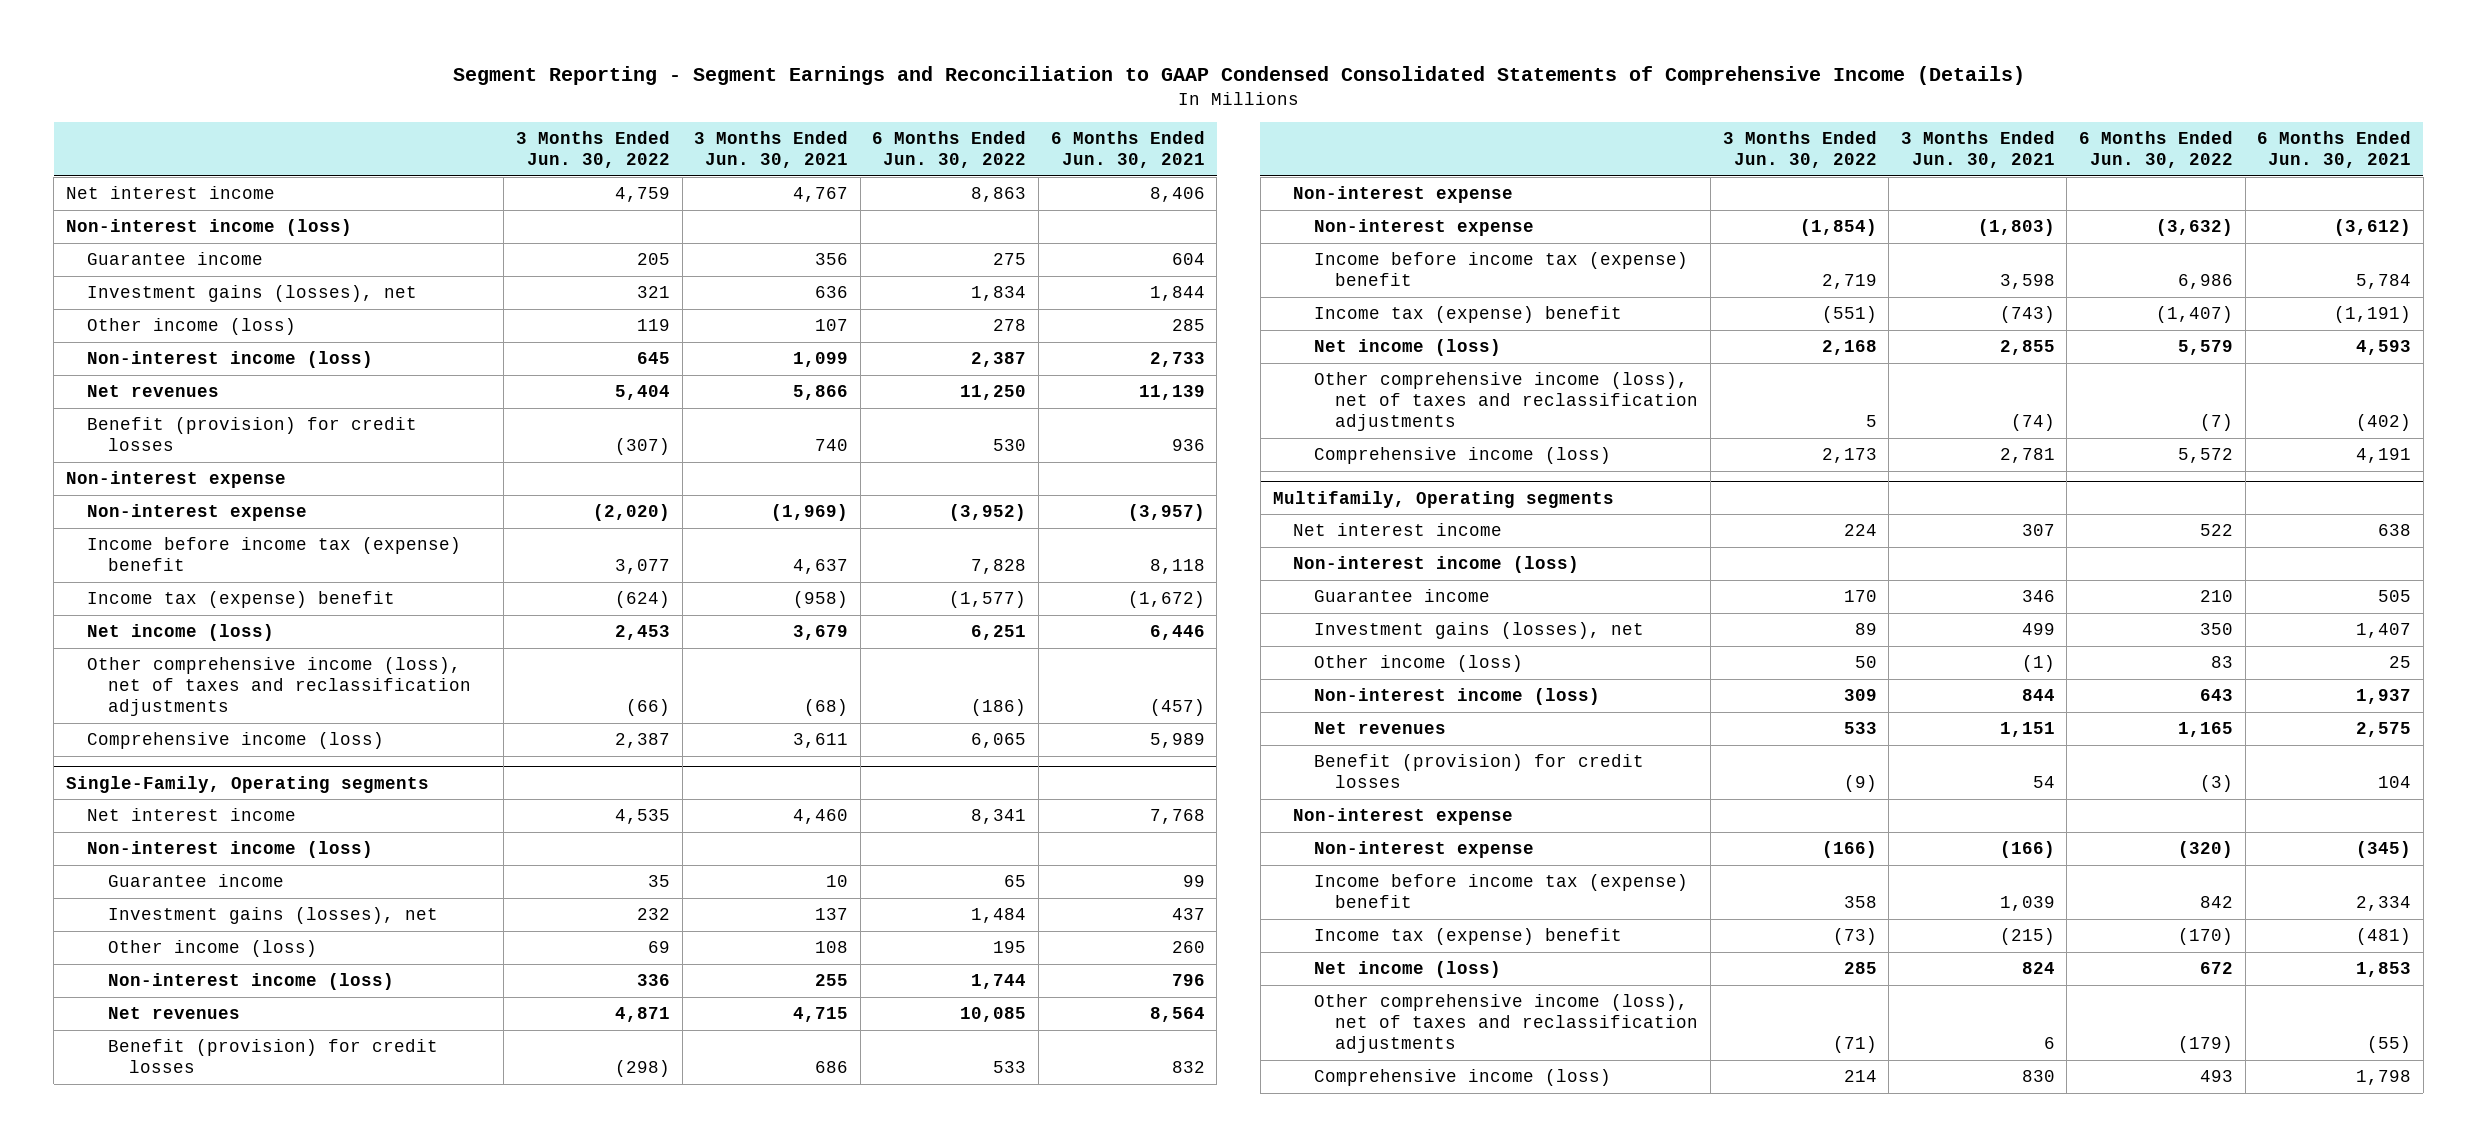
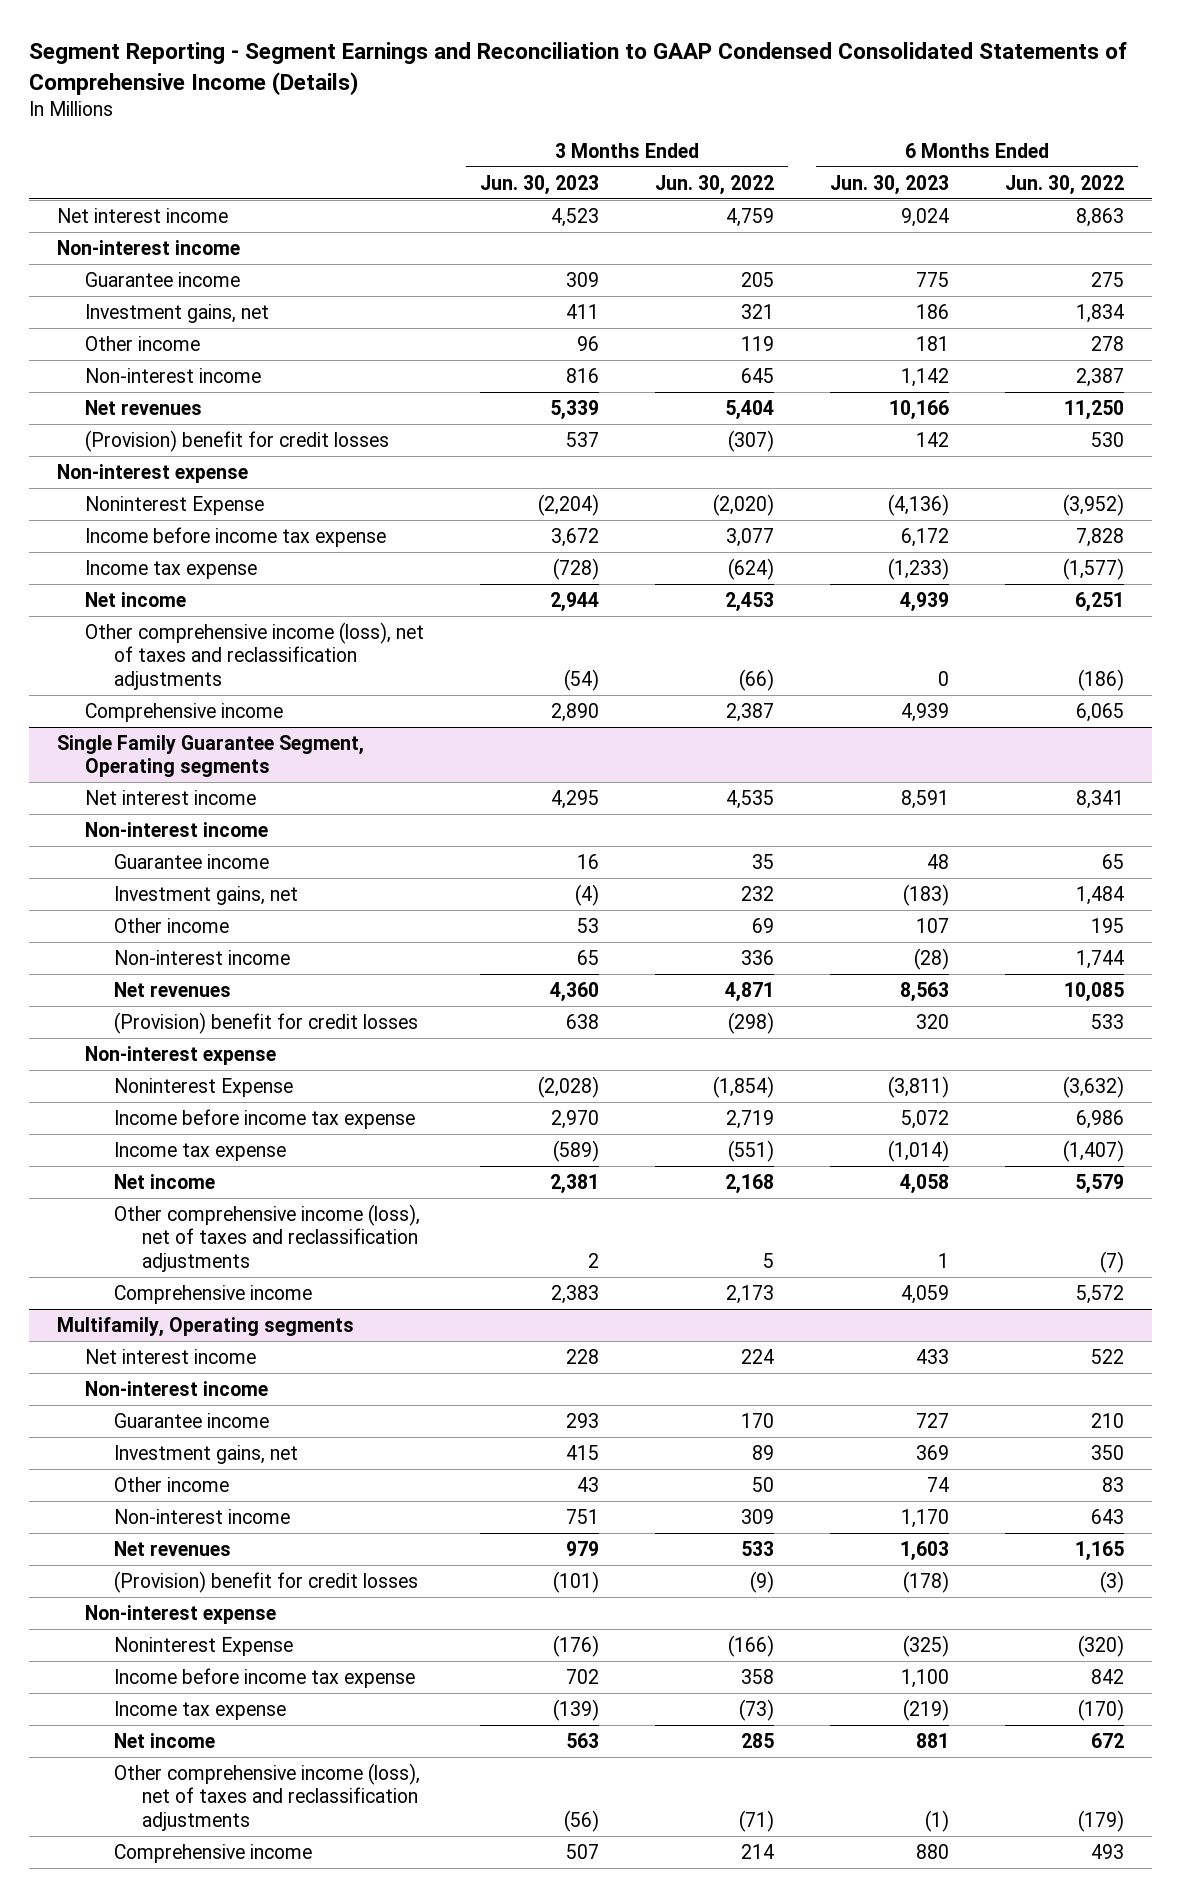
[694,131,849,169] 3 Months Ended Jun. 30, 2021 -> none
[1050,131,1205,169] 6 Months Ended Jun. 30, 2021 -> none
none -> [480,174,600,195] Jun. 30, 2023
none -> [829,174,949,195] Jun. 30, 2023
[65,219,352,237] Non-interest income (loss) -> [57,239,241,255] Non-interest income
[86,285,417,303] Investment gains (losses), net -> [85,303,270,323] Investment gains, net
[86,318,296,336] Other income (loss) -> [85,335,201,351] Other income
[86,351,373,369] Non-interest income (loss) -> [85,367,262,383] Non-interest income
[86,417,417,452] Benefit (provision) for credit losses -> [85,429,390,452] (Provision) benefit for credit losses
[86,504,307,522] Non-interest expense -> [85,495,265,515] Noninterest Expense
[86,537,461,572] Income before income tax (expense) benefit -> [85,526,387,547] Income before income tax expense
[86,591,395,609] Income tax (expense) benefit -> [85,559,258,579] Income tax expense
[86,624,274,642] Net income (loss) -> [85,591,187,607] Net income
[86,732,384,750] Comprehensive income (loss) -> [85,702,284,722] Comprehensive income
[65,775,429,793] Single-Family, Operating segments -> [57,734,365,778] Single Family Guarantee Segment, Operating segments
[86,841,373,859] Non-interest income (loss) -> [85,821,269,837] Non-interest income
[107,907,438,925] Investment gains (losses), net -> [113,885,298,905] Investment gains, net
[107,940,317,958] Other income (loss) -> [113,917,229,933] Other income
[107,973,394,991] Non-interest income (loss) -> [113,949,290,965] Non-interest income
[107,1039,438,1074] Benefit (provision) for credit losses -> [113,1011,418,1034] (Provision) benefit for credit losses
[1314,219,1535,237] Non-interest expense -> [113,1077,293,1097] Noninterest Expense
[1314,252,1689,287] Income before income tax (expense) benefit -> [113,1108,415,1129] Income before income tax expense
[1314,306,1623,324] Income tax (expense) benefit -> [113,1141,286,1161] Income tax expense
[1314,339,1502,357] Net income (loss) -> [113,1173,215,1189] Net income
[1314,447,1612,465] Comprehensive income (loss) -> [113,1284,312,1304] Comprehensive income
[1293,556,1580,574] Non-interest income (loss) -> [85,1380,269,1396] Non-interest income
[1314,622,1645,640] Investment gains (losses), net -> [113,1444,298,1464] Investment gains, net
[1314,655,1524,673] Other income (loss) -> [113,1476,229,1492] Other income
[1314,688,1601,706] Non-interest income (loss) -> [113,1508,290,1524] Non-interest income
[1314,754,1645,789] Benefit (provision) for credit losses -> [113,1570,418,1593] (Provision) benefit for credit losses
[1314,841,1535,859] Non-interest expense -> [113,1636,293,1656] Noninterest Expense
[1314,874,1689,909] Income before income tax (expense) benefit -> [113,1667,415,1688] Income before income tax expense
[1314,928,1623,946] Income tax (expense) benefit -> [113,1700,286,1720] Income tax expense
[1314,961,1502,979] Net income (loss) -> [113,1732,215,1748] Net income
[1314,1069,1612,1087] Comprehensive income (loss) -> [113,1843,312,1863] Comprehensive income

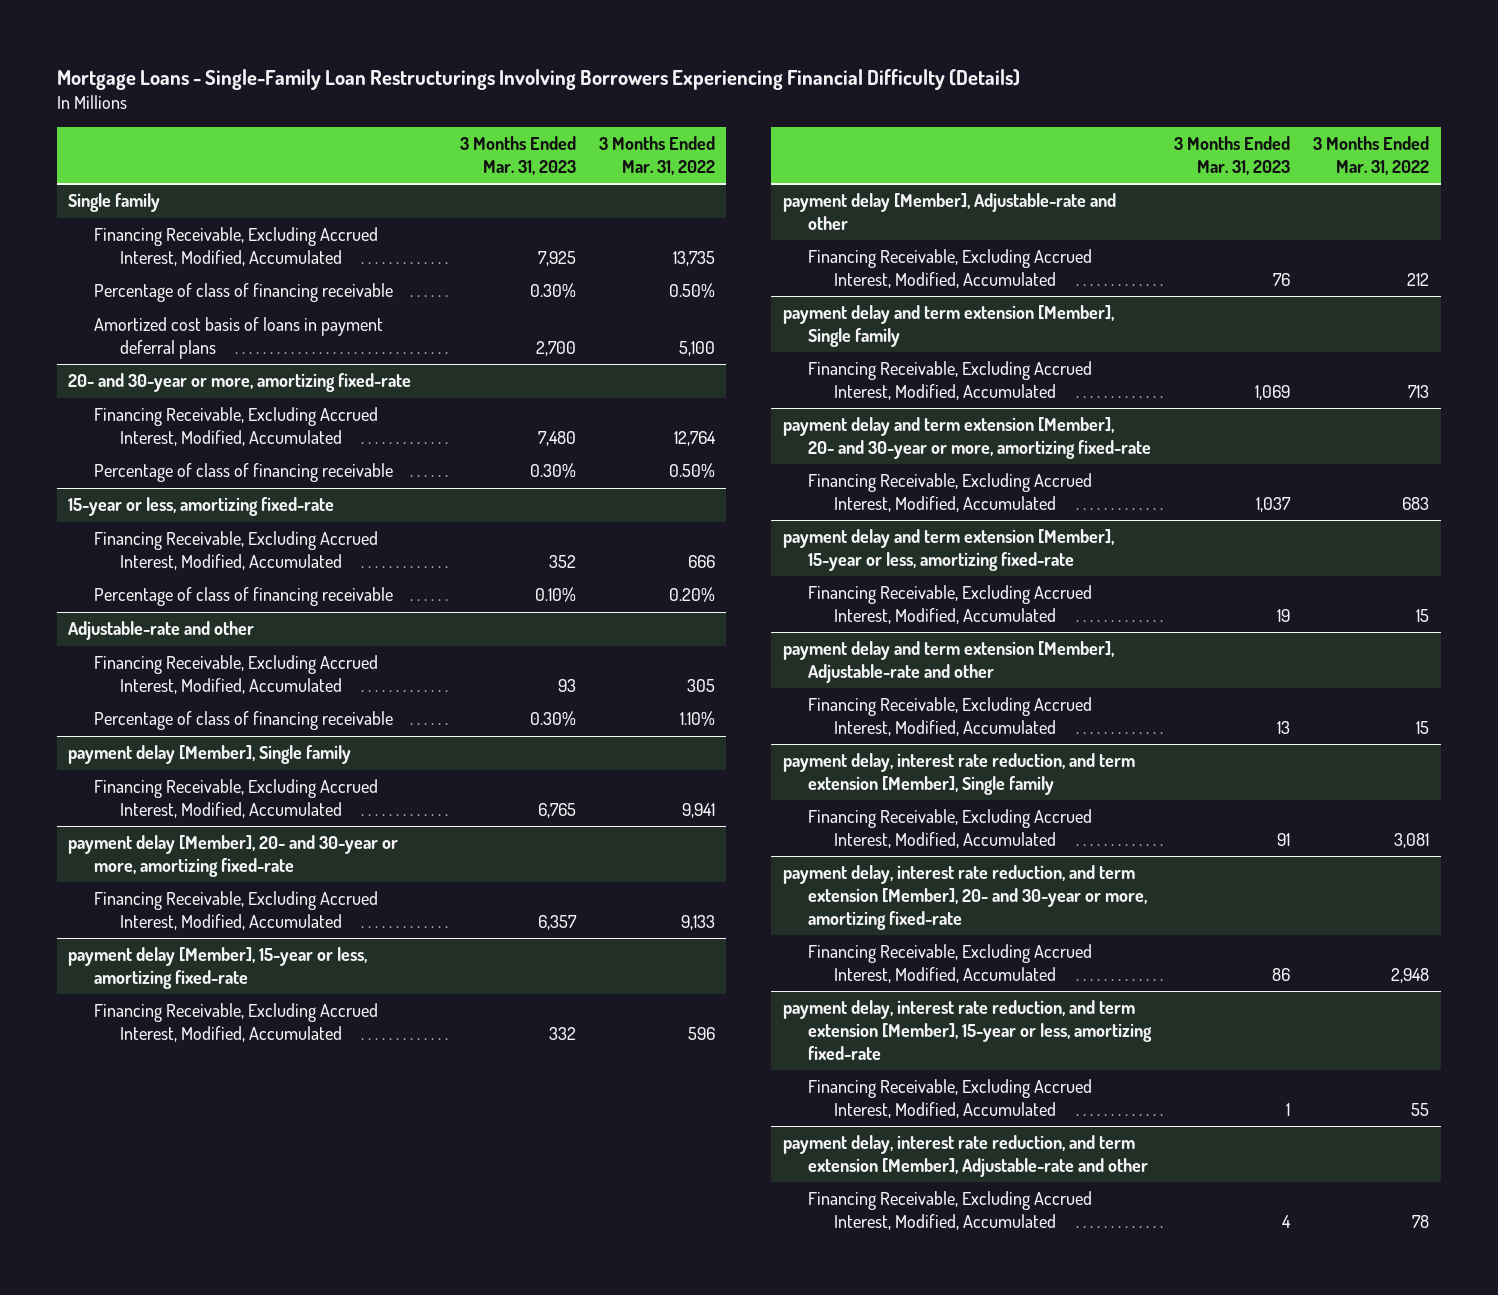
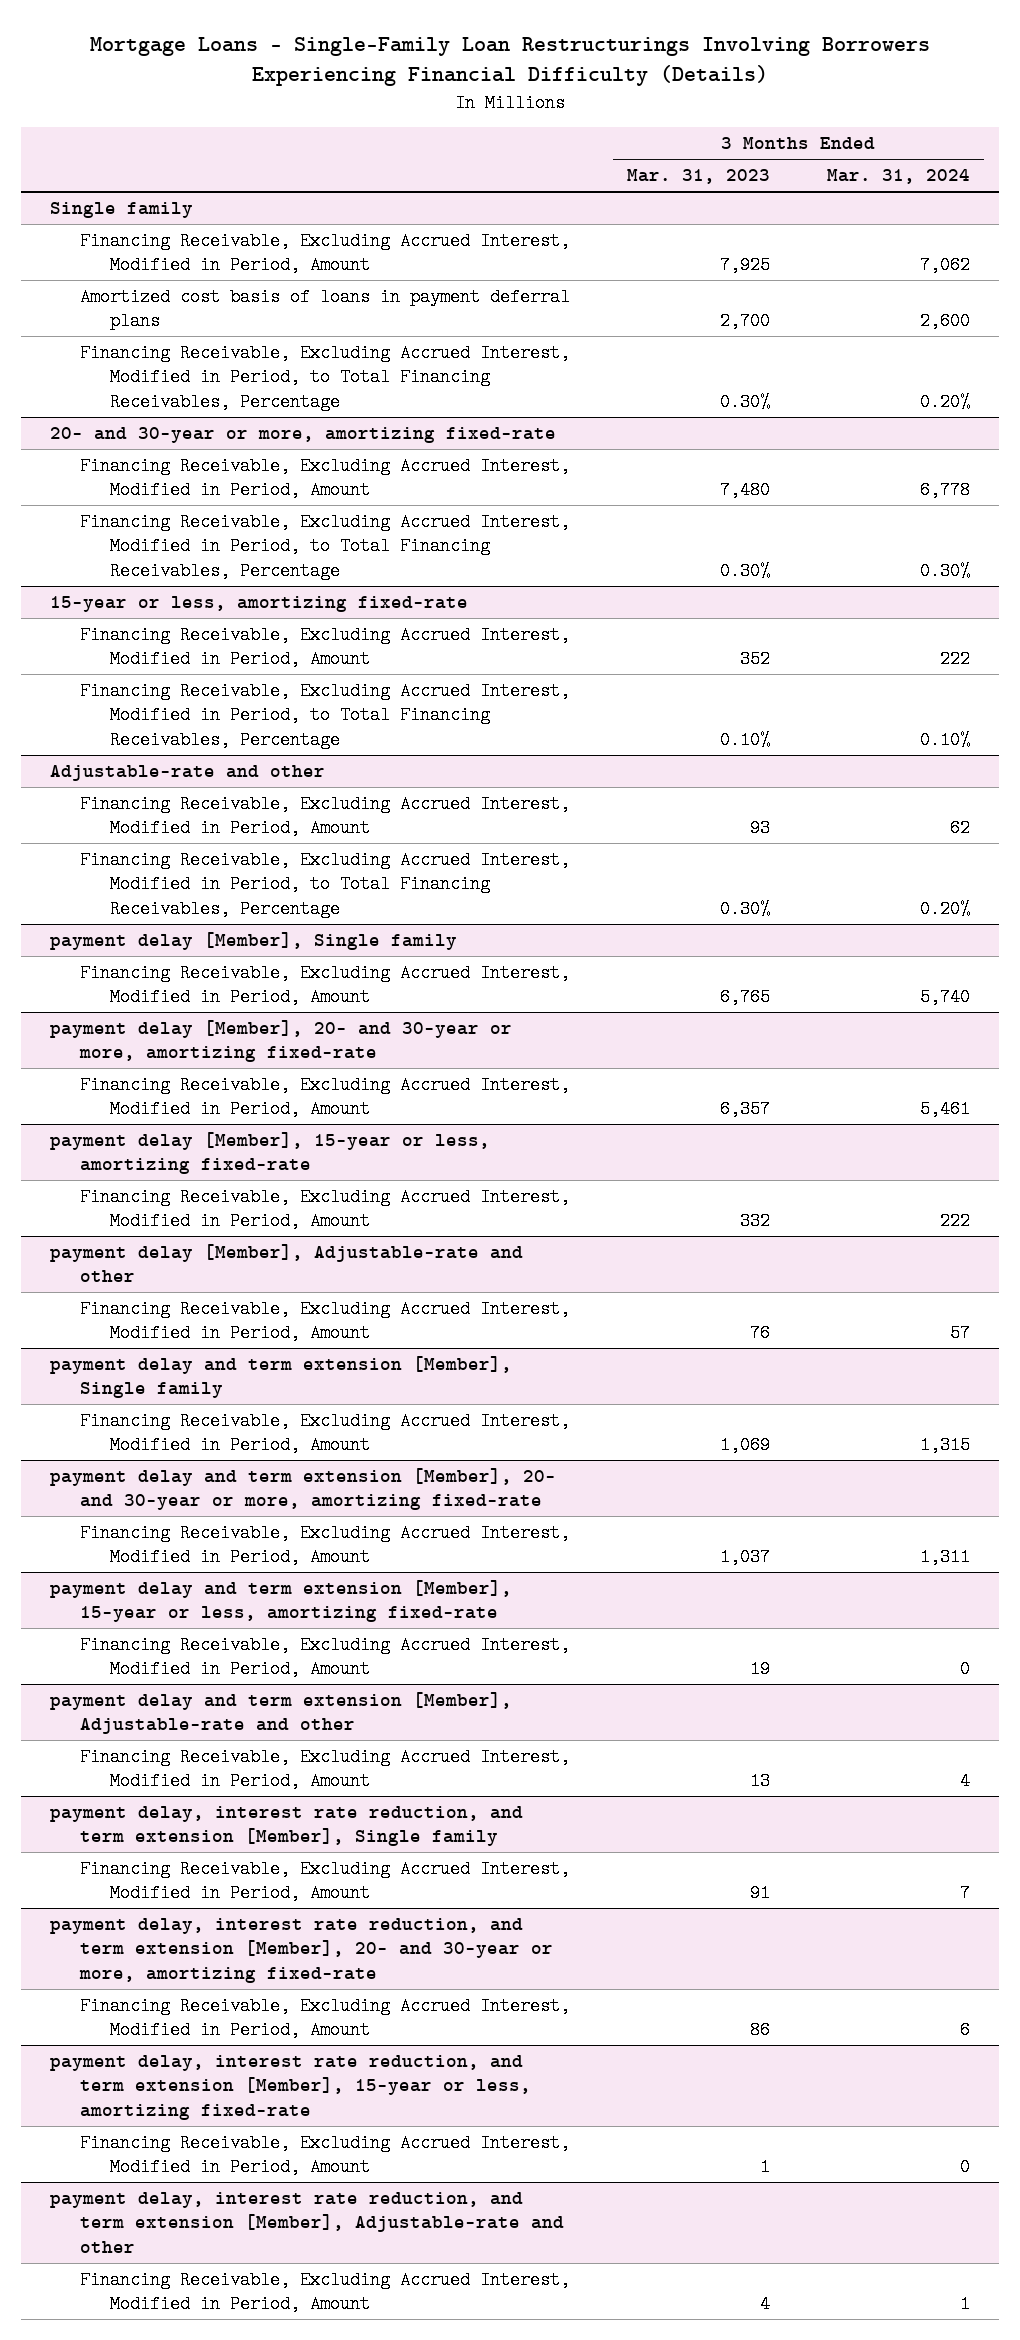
[598,136,715,176] 3 Months Ended Mar. 31, 2022 -> none
none -> [827,169,971,185] Mar. 31, 2024
[93,283,393,303] Percentage of class of financing receivable -> none
[93,227,378,267] Financing Receivable, Excluding Accrued Interest, Modified, Accumulated -> [79,231,570,275] Financing Receivable, Excluding Accrued Interest, Modified in Period, Amount
none -> [79,343,570,411] Financing Receivable, Excluding Accrued Interest, Modified in Period, to Total Financing Receivables, Percentage
[93,463,393,483] Percentage of class of financing receivable -> none
[93,407,378,447] Financing Receivable, Excluding Accrued Interest, Modified, Accumulated -> [79,456,570,500] Financing Receivable, Excluding Accrued Interest, Modified in Period, Amount
none -> [79,512,570,580] Financing Receivable, Excluding Accrued Interest, Modified in Period, to Total Financing Receivables, Percentage
[93,587,393,607] Percentage of class of financing receivable -> none
[93,531,378,571] Financing Receivable, Excluding Accrued Interest, Modified, Accumulated -> [79,625,570,669] Financing Receivable, Excluding Accrued Interest, Modified in Period, Amount
none -> [79,681,570,749] Financing Receivable, Excluding Accrued Interest, Modified in Period, to Total Financing Receivables, Percentage
[93,711,393,731] Percentage of class of financing receivable -> none
[93,655,378,695] Financing Receivable, Excluding Accrued Interest, Modified, Accumulated -> [79,794,570,838] Financing Receivable, Excluding Accrued Interest, Modified in Period, Amount
none -> [79,850,570,918] Financing Receivable, Excluding Accrued Interest, Modified in Period, to Total Financing Receivables, Percentage
[93,779,378,819] Financing Receivable, Excluding Accrued Interest, Modified, Accumulated -> [79,963,570,1007] Financing Receivable, Excluding Accrued Interest, Modified in Period, Amount
[93,891,378,931] Financing Receivable, Excluding Accrued Interest, Modified, Accumulated -> [79,1075,570,1119] Financing Receivable, Excluding Accrued Interest, Modified in Period, Amount
[93,1003,378,1043] Financing Receivable, Excluding Accrued Interest, Modified, Accumulated -> [79,1187,570,1231] Financing Receivable, Excluding Accrued Interest, Modified in Period, Amount
[808,249,1093,289] Financing Receivable, Excluding Accrued Interest, Modified, Accumulated -> [79,1299,570,1343] Financing Receivable, Excluding Accrued Interest, Modified in Period, Amount
[808,361,1093,401] Financing Receivable, Excluding Accrued Interest, Modified, Accumulated -> [79,1411,570,1455] Financing Receivable, Excluding Accrued Interest, Modified in Period, Amount
[808,473,1093,513] Financing Receivable, Excluding Accrued Interest, Modified, Accumulated -> [79,1523,570,1567] Financing Receivable, Excluding Accrued Interest, Modified in Period, Amount
[808,585,1093,625] Financing Receivable, Excluding Accrued Interest, Modified, Accumulated -> [79,1635,570,1679] Financing Receivable, Excluding Accrued Interest, Modified in Period, Amount
[808,697,1093,737] Financing Receivable, Excluding Accrued Interest, Modified, Accumulated -> [79,1747,570,1791] Financing Receivable, Excluding Accrued Interest, Modified in Period, Amount
[808,809,1093,849] Financing Receivable, Excluding Accrued Interest, Modified, Accumulated -> [79,1859,570,1903] Financing Receivable, Excluding Accrued Interest, Modified in Period, Amount
[808,944,1093,984] Financing Receivable, Excluding Accrued Interest, Modified, Accumulated -> [79,1996,570,2040] Financing Receivable, Excluding Accrued Interest, Modified in Period, Amount
[808,1079,1093,1119] Financing Receivable, Excluding Accrued Interest, Modified, Accumulated -> [79,2133,570,2177] Financing Receivable, Excluding Accrued Interest, Modified in Period, Amount
[808,1191,1093,1231] Financing Receivable, Excluding Accrued Interest, Modified, Accumulated -> [79,2270,570,2314] Financing Receivable, Excluding Accrued Interest, Modified in Period, Amount

